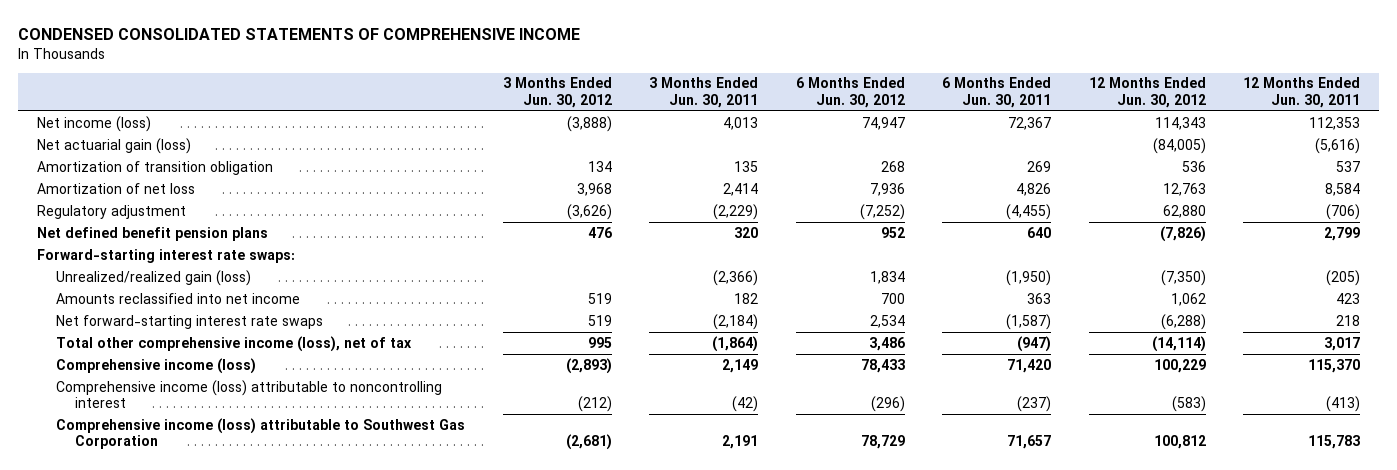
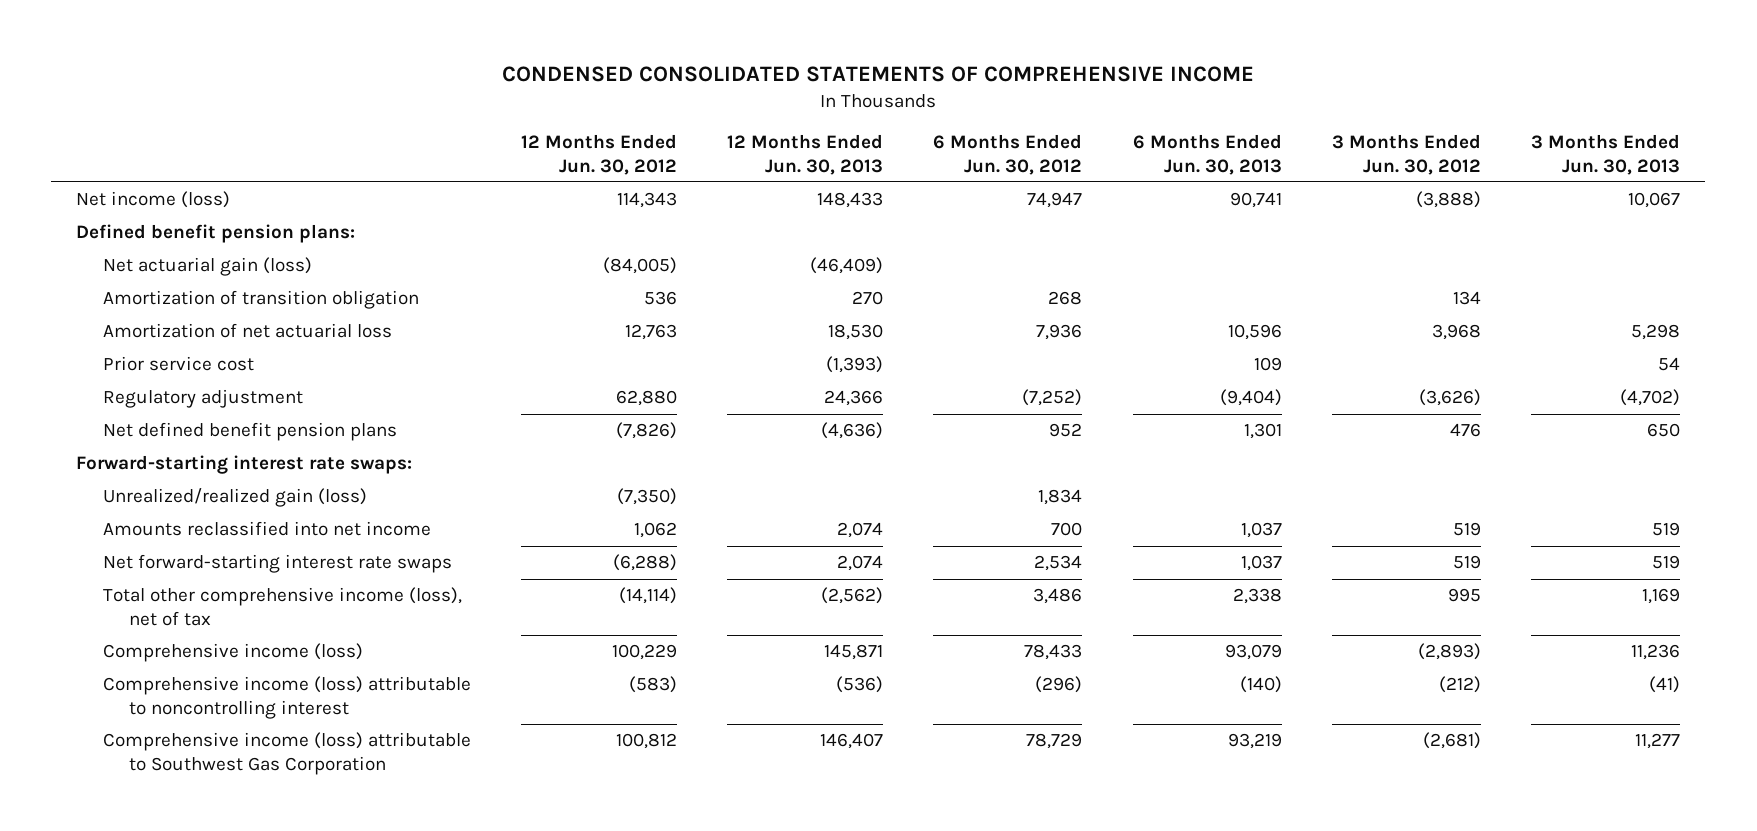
[649,77,759,108] 3 Months Ended Jun. 30, 2011 -> none
[942,77,1052,108] 6 Months Ended Jun. 30, 2011 -> none
[1243,77,1361,108] 12 Months Ended Jun. 30, 2011 -> none
none -> [727,134,884,175] 12 Months Ended Jun. 30, 2013
none -> [1132,134,1282,175] 6 Months Ended Jun. 30, 2013
none -> [1531,134,1681,175] 3 Months Ended Jun. 30, 2013
none -> [76,224,356,244] Defined benefit pension plans:
[36,182,195,194] Amortization of net loss -> [102,323,392,339] Amortization of net actuarial loss
none -> [102,356,254,372] Prior service cost

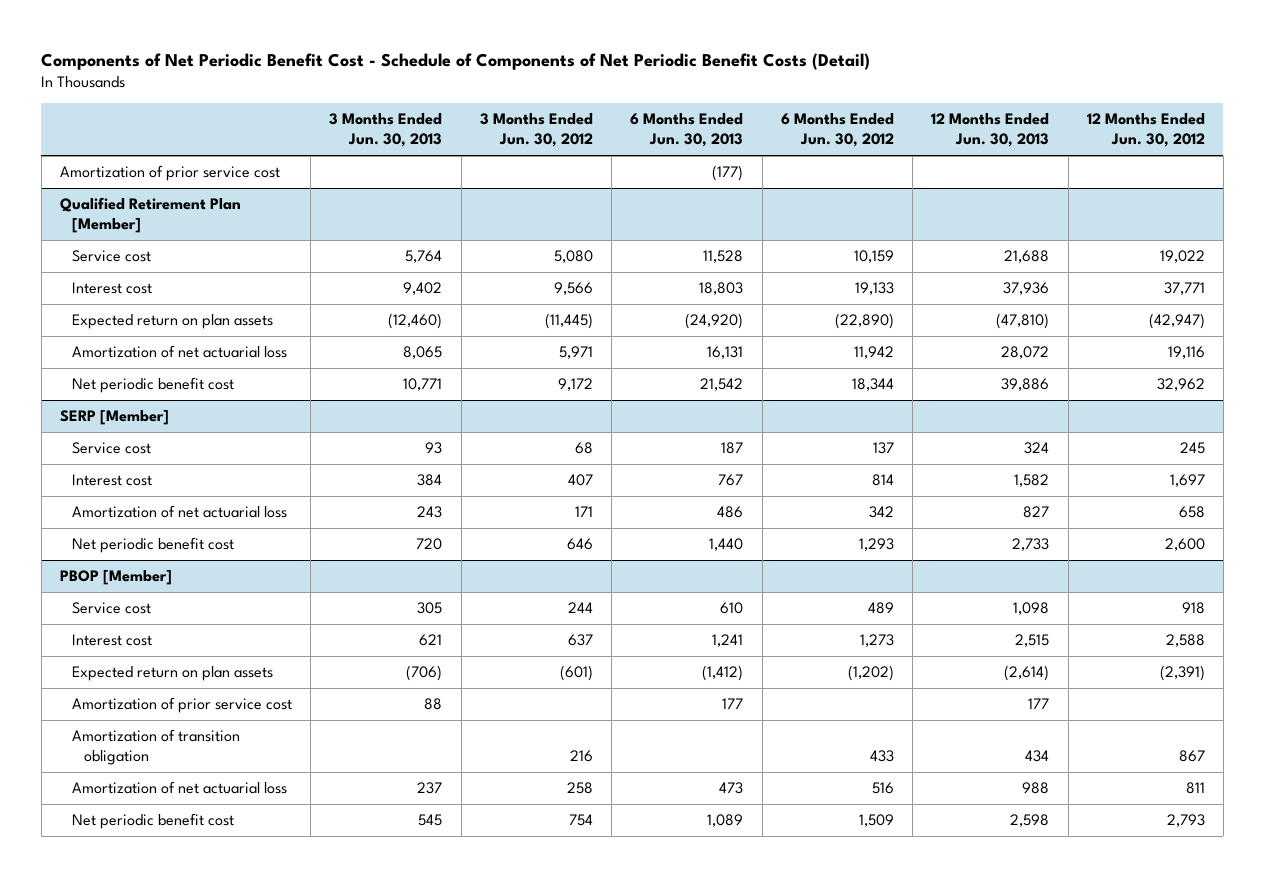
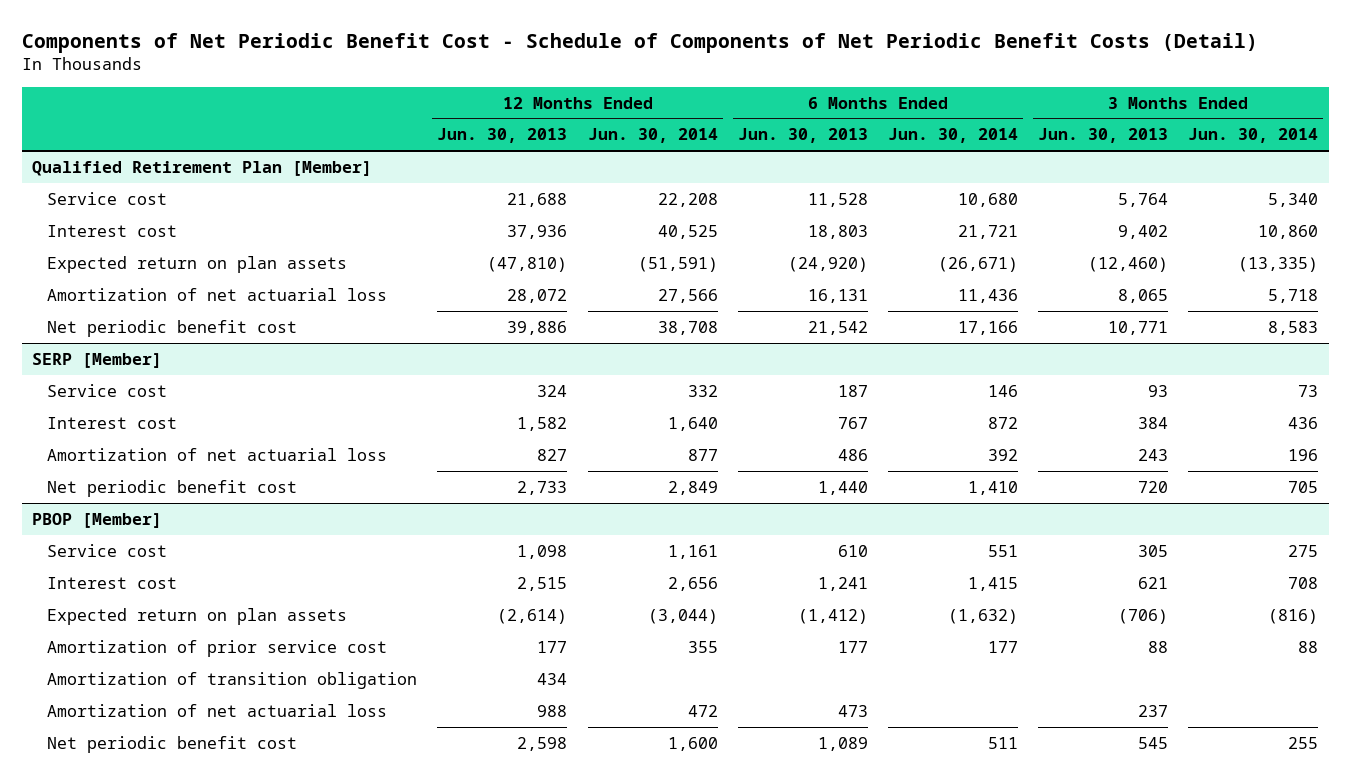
[479,113,593,148] 3 Months Ended Jun. 30, 2012 -> none
[780,113,894,148] 6 Months Ended Jun. 30, 2012 -> none
[1086,113,1205,148] 12 Months Ended Jun. 30, 2012 -> none
none -> [587,128,718,144] Jun. 30, 2014
none -> [888,128,1019,144] Jun. 30, 2014
none -> [1188,128,1319,144] Jun. 30, 2014
[60,165,281,182] Amortization of prior service cost -> none

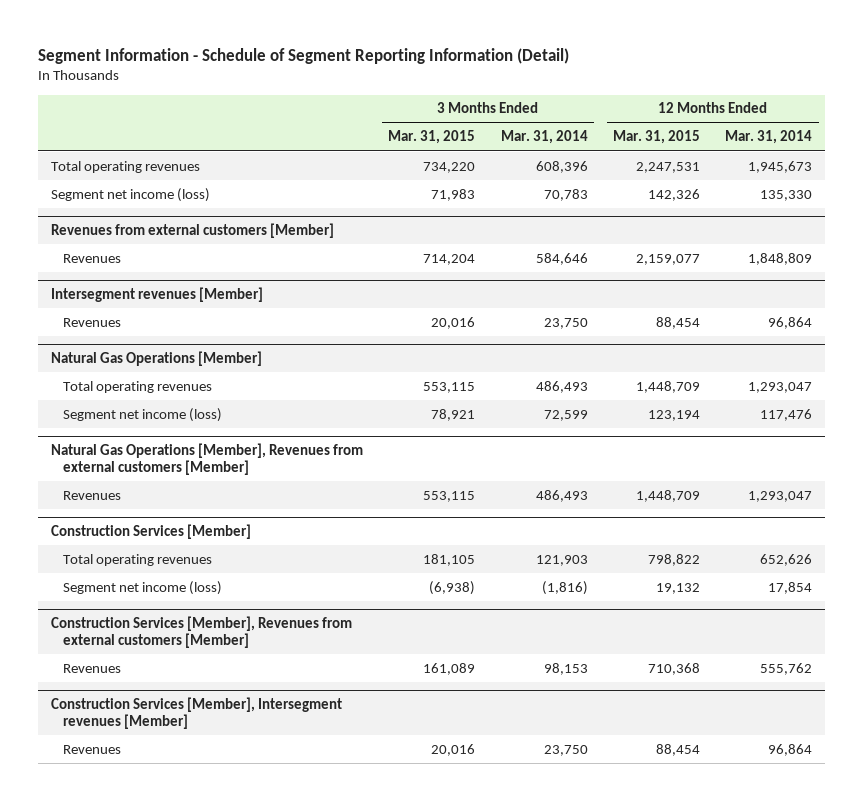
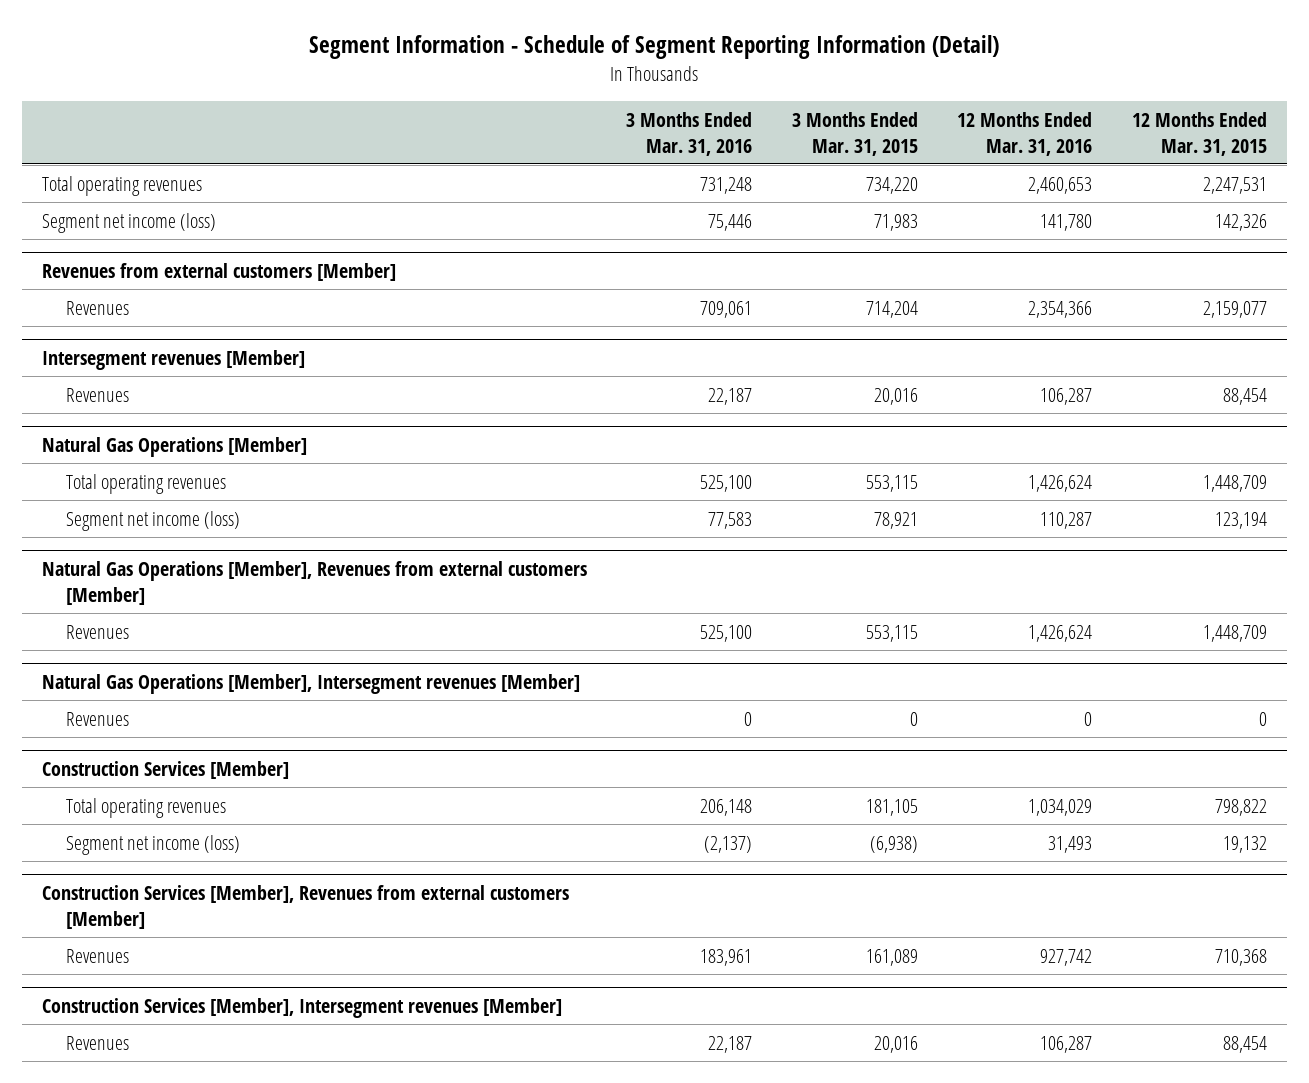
[500,130,588,145] Mar. 31, 2014 -> none
[725,130,813,145] Mar. 31, 2014 -> none
none -> [626,111,753,156] 3 Months Ended Mar. 31, 2016
none -> [957,111,1093,156] 12 Months Ended Mar. 31, 2016
none -> [41,673,580,694] Natural Gas Operations [Member], Intersegment revenues [Member]
none -> [66,711,130,726] Revenues

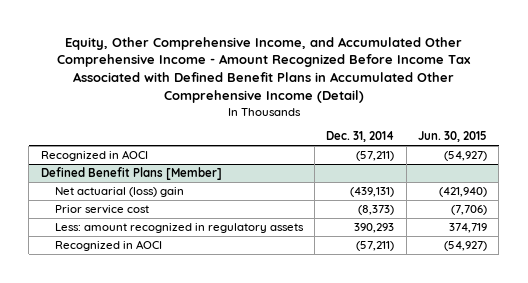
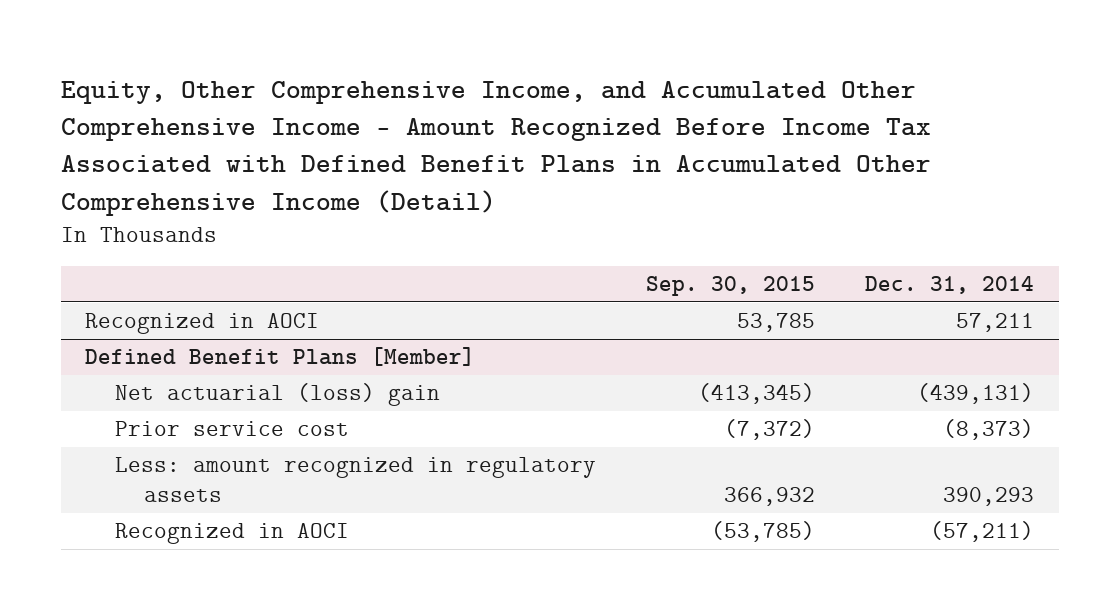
[418,131,488,143] Jun. 30, 2015 -> none
none -> [645,276,815,297] Sep. 30, 2015
[356,151,395,162] (57,211) -> [955,313,1034,333] 57,211

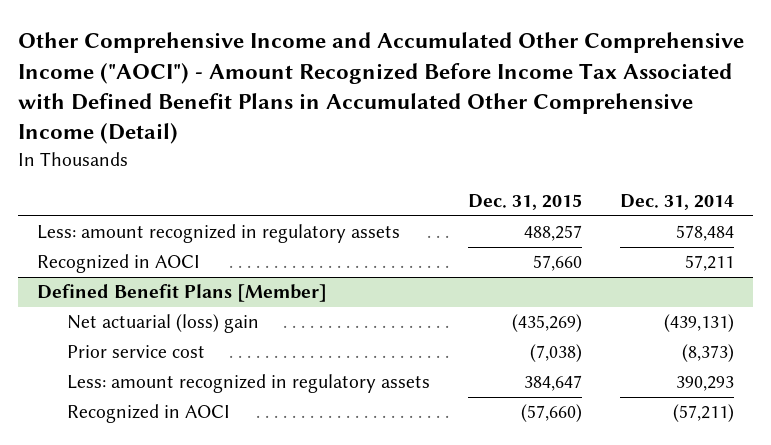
[60,80,931,216] Equity, Other Comprehensive Income, and Accumulated Other Comprehensive Income - Amount Recognized Before Income Tax Associated with Defined Benefit Plans in Accumulated Other Comprehensive Income (Detail) -> [17,32,744,145] Other Comprehensive Income and Accumulated Other Comprehensive Income ("AOCI") - Amount Recognized Before Income Tax Associated with Defined Benefit Plans in Accumulated Other Comprehensive Income (Detail)
[645,276,815,297] Sep. 30, 2015 -> none
none -> [467,193,582,210] Dec. 31, 2015
none -> [36,224,400,244] Less: amount recognized in regulatory assets

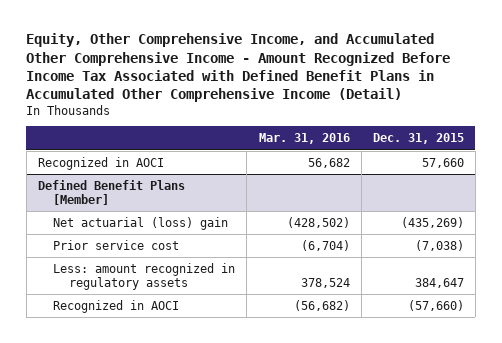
[17,32,744,145] Other Comprehensive Income and Accumulated Other Comprehensive Income ("AOCI") - Amount Recognized Before Income Tax Associated with Defined Benefit Plans in Accumulated Other Comprehensive Income (Detail) -> [26,33,451,102] Equity, Other Comprehensive Income, and Accumulated Other Comprehensive Income - Amount Recognized Before Income Tax Associated with Defined Benefit Plans in Accumulated Other Comprehensive Income (Detail)
[619,193,734,210] Dec. 31, 2014 -> none
none -> [258,133,350,145] Mar. 31, 2016
[36,224,400,244] Less: amount recognized in regulatory assets -> none

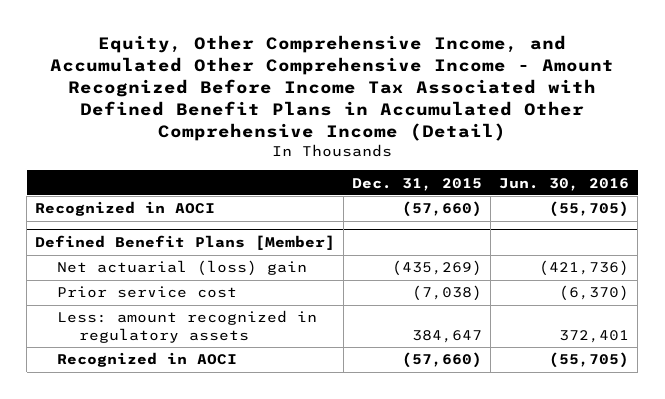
[258,133,350,145] Mar. 31, 2016 -> none
none -> [499,177,630,191] Jun. 30, 2016
[421,157,464,168] 57,660 -> [402,201,483,218] (57,660)

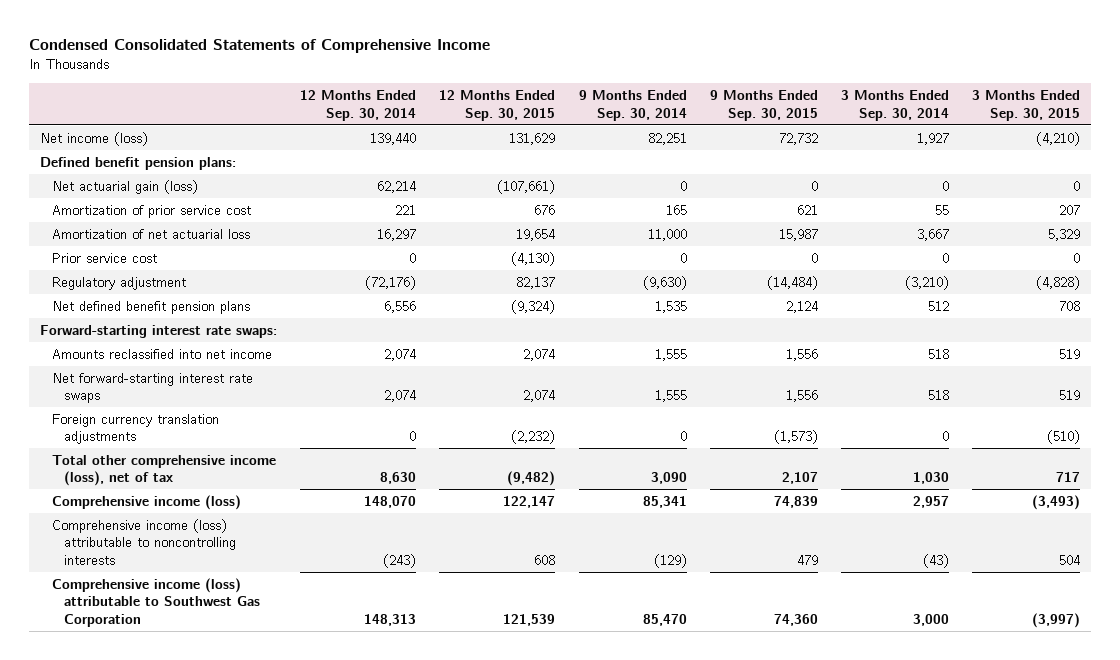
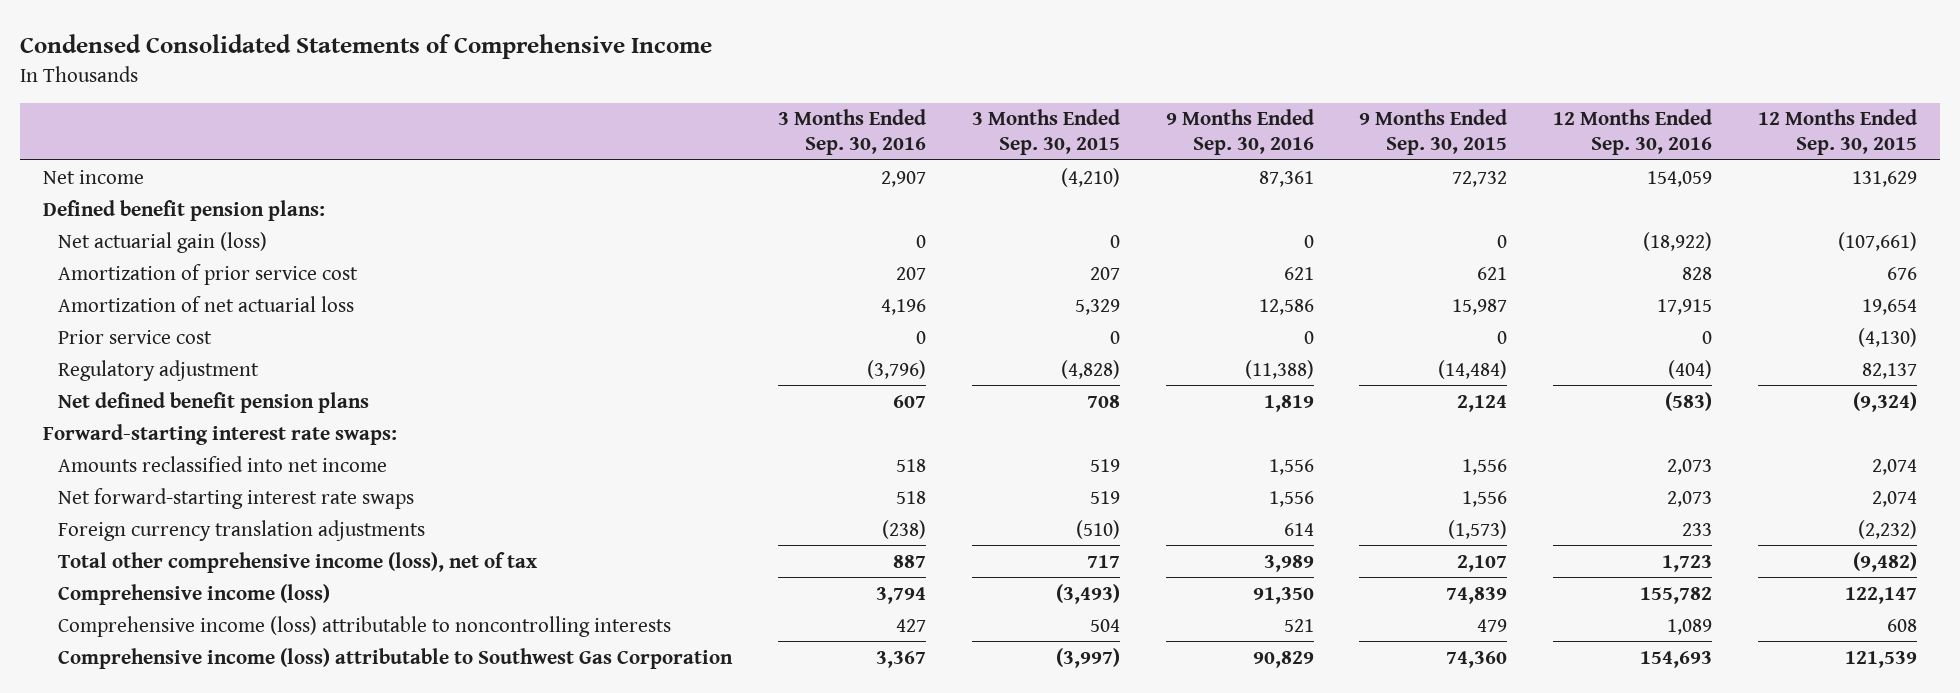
[300,90,417,121] 12 Months Ended Sep. 30, 2014 -> none
[578,90,687,121] 9 Months Ended Sep. 30, 2014 -> none
[840,90,949,121] 3 Months Ended Sep. 30, 2014 -> none
none -> [778,109,927,156] 3 Months Ended Sep. 30, 2016
none -> [1165,109,1314,156] 9 Months Ended Sep. 30, 2016
none -> [1553,109,1713,156] 12 Months Ended Sep. 30, 2016
[40,131,149,146] Net income (loss) -> [43,169,145,184] Net income

